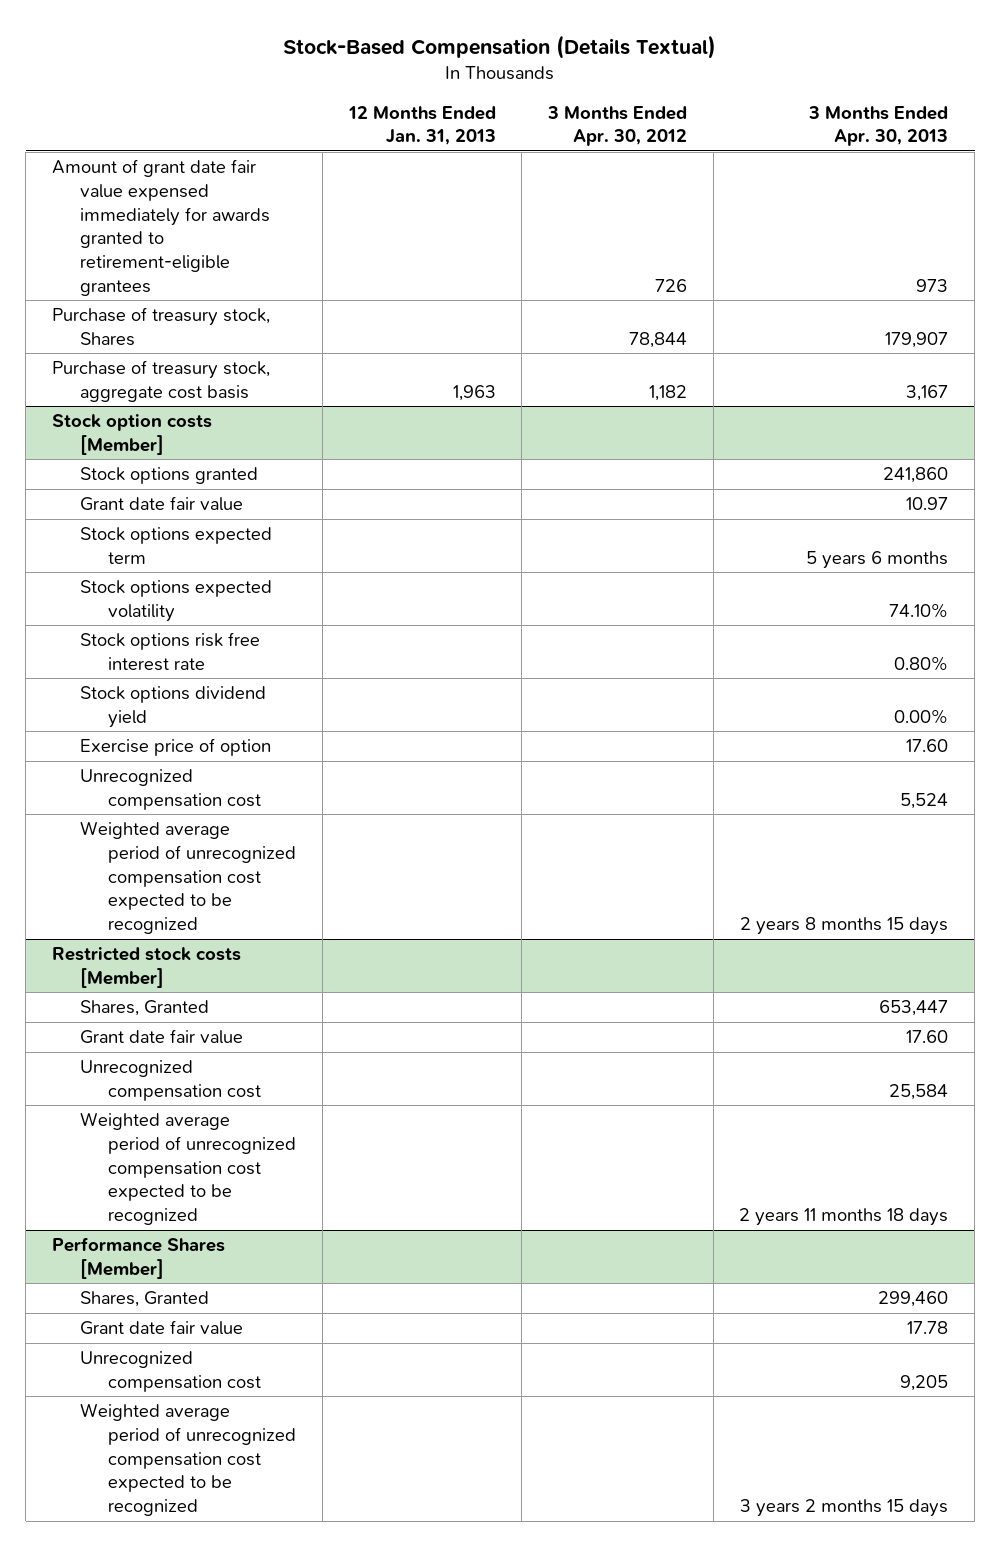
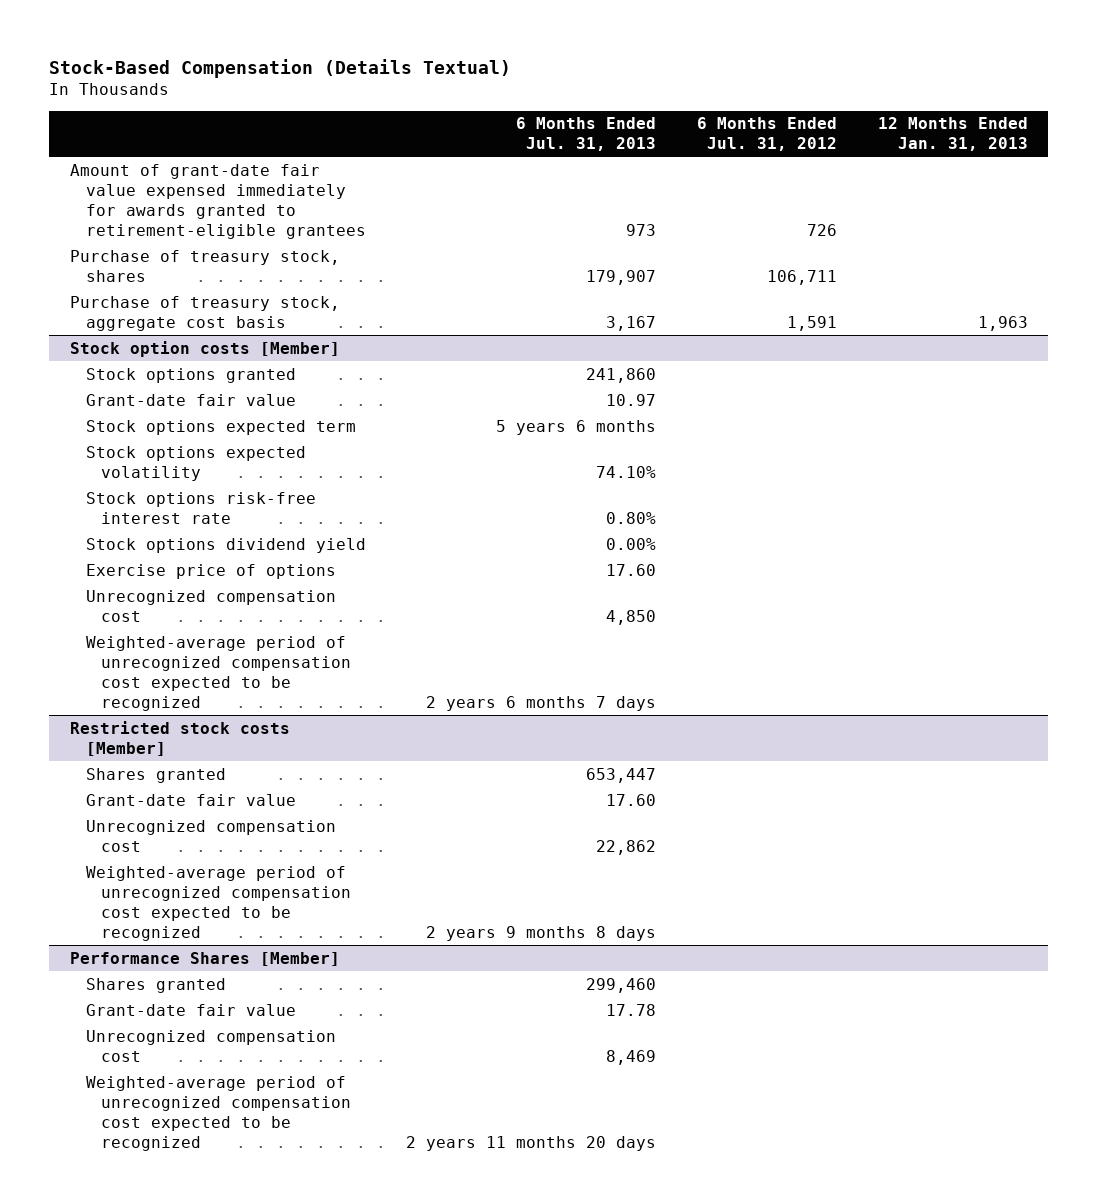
[547,105,688,147] 3 Months Ended Apr. 30, 2012 -> none
[808,105,949,147] 3 Months Ended Apr. 30, 2013 -> none
none -> [516,117,657,152] 6 Months Ended Jul. 31, 2013
none -> [697,117,838,152] 6 Months Ended Jul. 31, 2012
[52,159,271,296] Amount of grant date fair value expensed immediately for awards granted to retirement-eligible grantees -> [69,163,366,239] Amount of grant-date fair value expensed immediately for awards granted to retirement-eligible grantees
[52,307,271,346] Purchase of treasury stock, Shares -> [69,249,340,282] Purchase of treasury stock, shares
[80,496,244,512] Grant date fair value -> [85,393,296,406] Grant-date fair value
[80,632,261,671] Stock options risk free interest rate -> [85,491,316,524] Stock options risk-free interest rate
[80,738,272,757] Exercise price of option -> [85,563,336,579] Exercise price of options
[80,821,297,935] Weighted average period of unrecognized compensation cost expected to be recognized -> [85,635,352,711] Weighted-average period of unrecognized compensation cost expected to be recognized
[80,1000,210,1017] Shares, Granted -> [85,767,226,783] Shares granted
[80,1029,244,1045] Grant date fair value -> [85,793,296,806] Grant-date fair value
[80,1112,297,1226] Weighted average period of unrecognized compensation cost expected to be recognized -> [85,865,352,941] Weighted-average period of unrecognized compensation cost expected to be recognized
[80,1291,210,1308] Shares, Granted -> [85,977,226,993] Shares granted
[80,1320,244,1336] Grant date fair value -> [85,1003,296,1016] Grant-date fair value
[80,1403,297,1517] Weighted average period of unrecognized compensation cost expected to be recognized -> [85,1075,352,1151] Weighted-average period of unrecognized compensation cost expected to be recognized

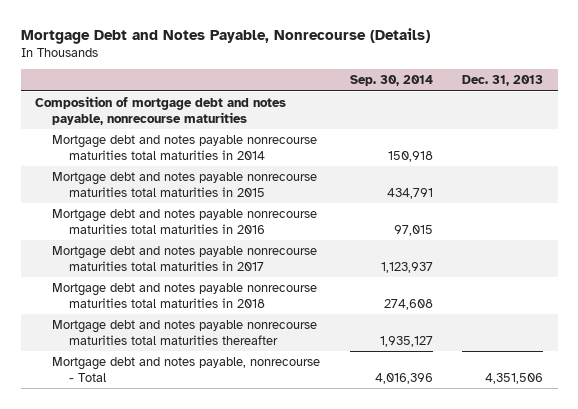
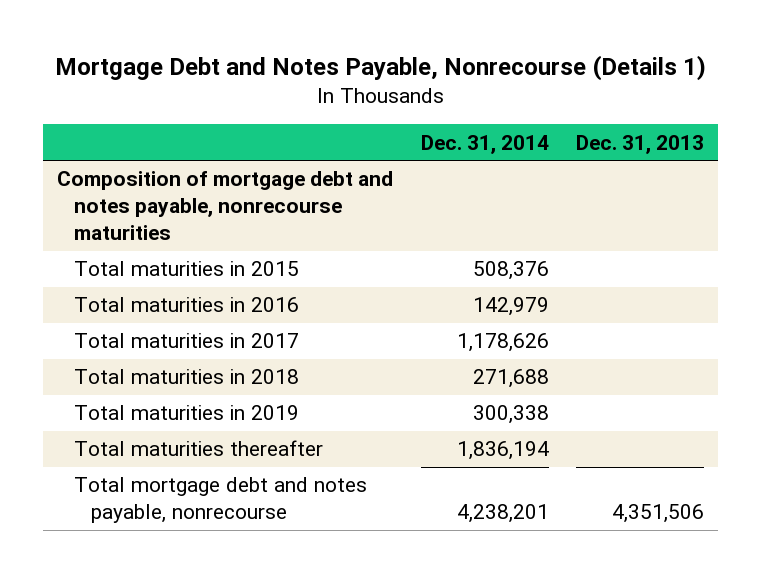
[20,28,430,45] Mortgage Debt and Notes Payable, Nonrecourse (Details) -> [54,55,706,82] Mortgage Debt and Notes Payable, Nonrecourse (Details 1)
[349,75,433,87] Sep. 30, 2014 -> none
none -> [420,134,549,154] Dec. 31, 2014
[52,134,318,160] Mortgage debt and notes payable nonrecourse maturities total maturities in 2014 -> [73,261,299,277] Total maturities in 2015
[52,171,318,197] Mortgage debt and notes payable nonrecourse maturities total maturities in 2015 -> [73,297,299,313] Total maturities in 2016
[52,208,318,234] Mortgage debt and notes payable nonrecourse maturities total maturities in 2016 -> [73,333,299,349] Total maturities in 2017
[52,245,318,271] Mortgage debt and notes payable nonrecourse maturities total maturities in 2017 -> [73,369,299,385] Total maturities in 2018
[52,282,318,308] Mortgage debt and notes payable nonrecourse maturities total maturities in 2018 -> [73,405,299,421] Total maturities in 2019
[52,319,318,345] Mortgage debt and notes payable nonrecourse maturities total maturities thereafter -> [73,440,323,457] Total maturities thereafter
[52,356,321,382] Mortgage debt and notes payable, nonrecourse - Total -> [73,477,367,524] Total mortgage debt and notes payable, nonrecourse

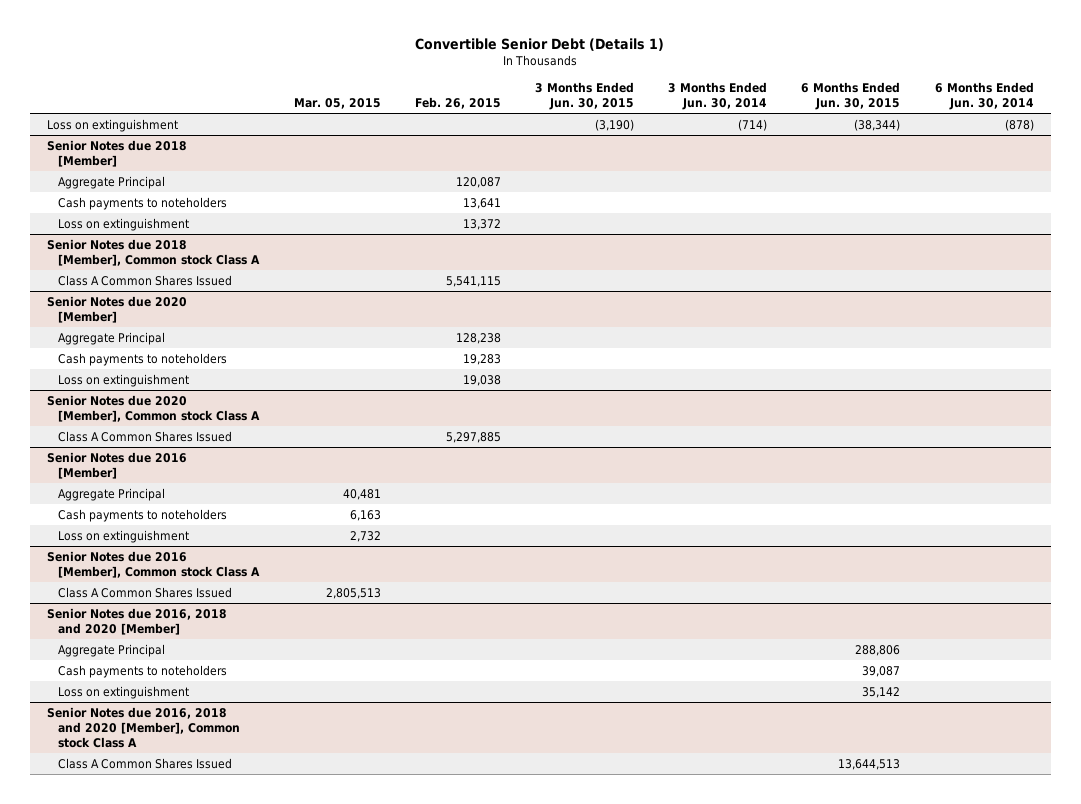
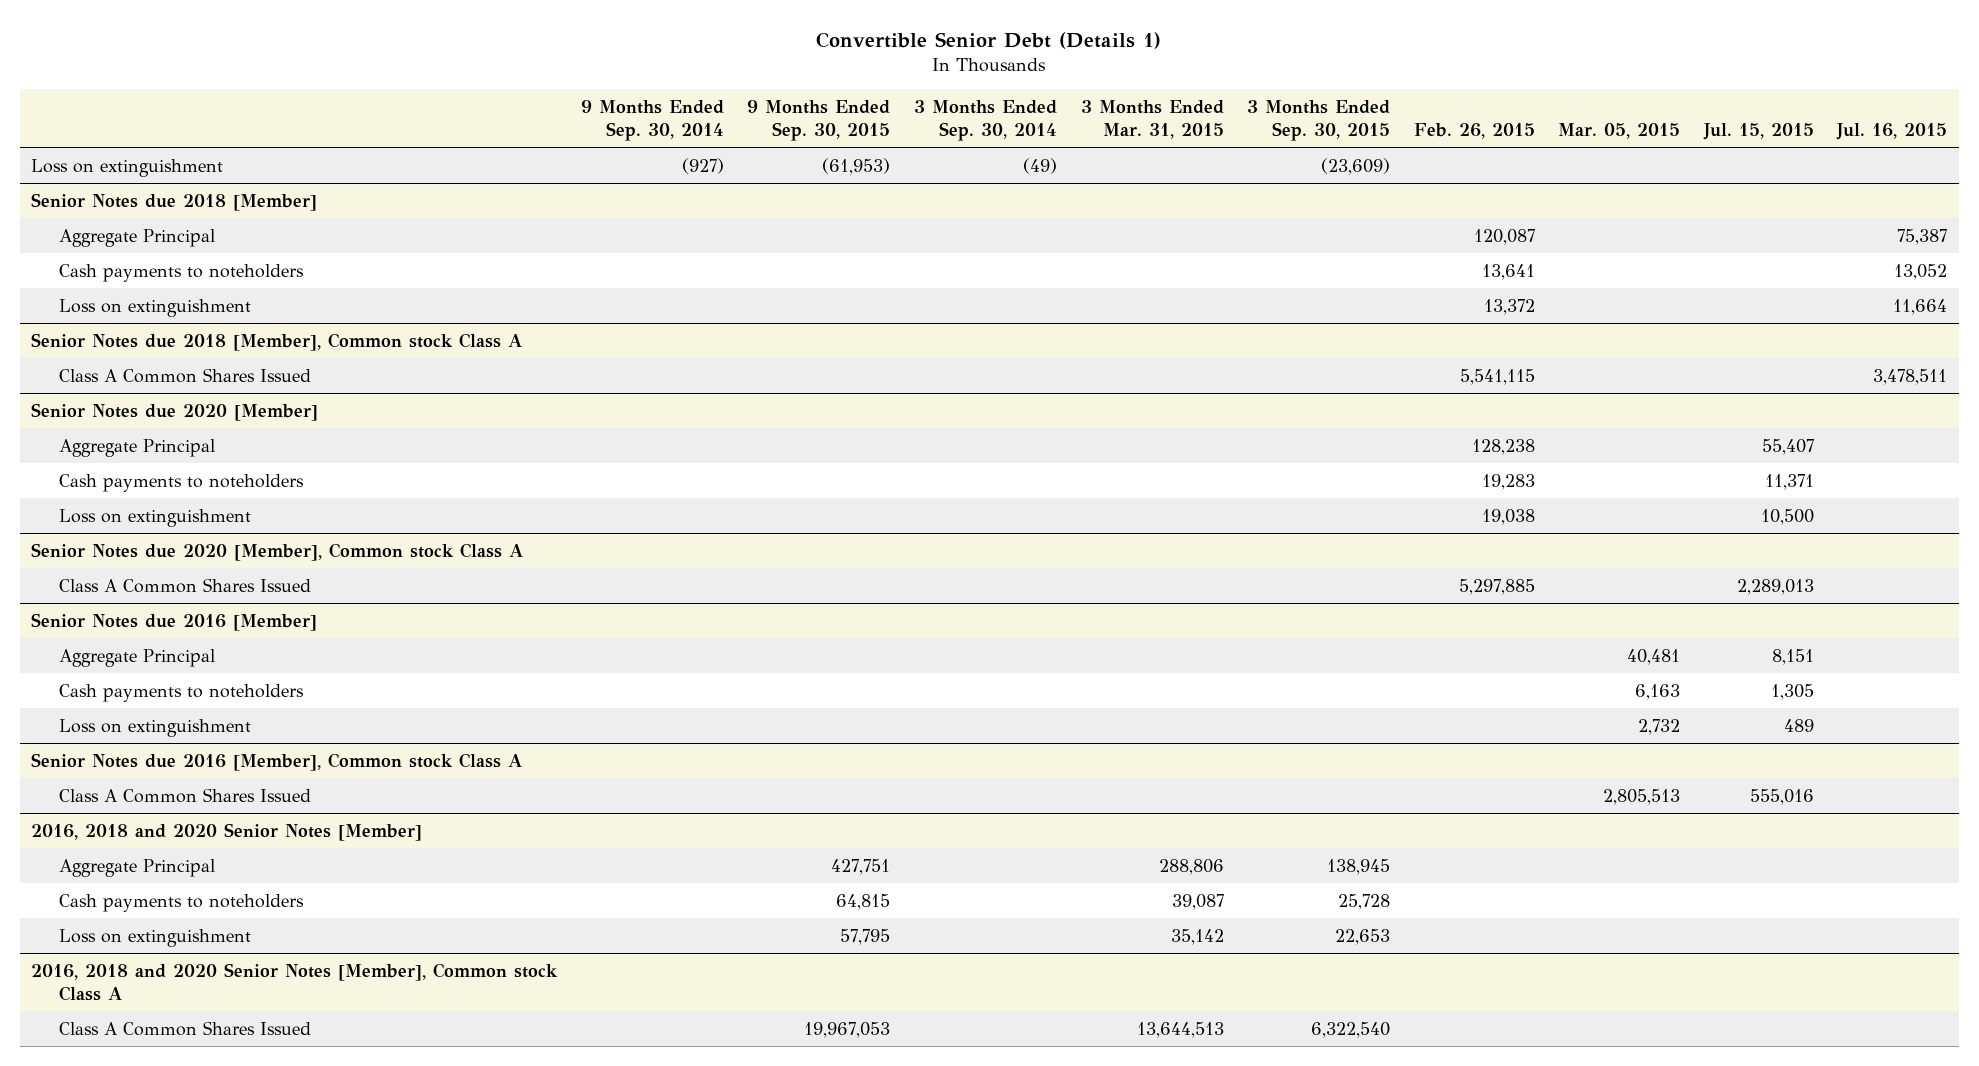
[534,82,634,111] 3 Months Ended Jun. 30, 2015 -> none
[668,82,768,111] 3 Months Ended Jun. 30, 2014 -> none
[801,82,901,111] 6 Months Ended Jun. 30, 2015 -> none
[934,82,1034,111] 6 Months Ended Jun. 30, 2014 -> none
none -> [580,99,724,141] 9 Months Ended Sep. 30, 2014
none -> [747,99,891,141] 9 Months Ended Sep. 30, 2015
none -> [913,99,1057,141] 3 Months Ended Sep. 30, 2014
none -> [1080,99,1224,139] 3 Months Ended Mar. 31, 2015
none -> [1247,99,1391,141] 3 Months Ended Sep. 30, 2015
none -> [1702,122,1814,140] Jul. 15, 2015
none -> [1836,122,1948,140] Jul. 16, 2015
[47,607,228,635] Senior Notes due 2016, 2018 and 2020 [Member] -> [31,822,423,841] 2016, 2018 and 2020 Senior Notes [Member]
[47,706,241,748] Senior Notes due 2016, 2018 and 2020 [Member], Common stock Class A -> [31,962,559,1001] 2016, 2018 and 2020 Senior Notes [Member], Common stock Class A

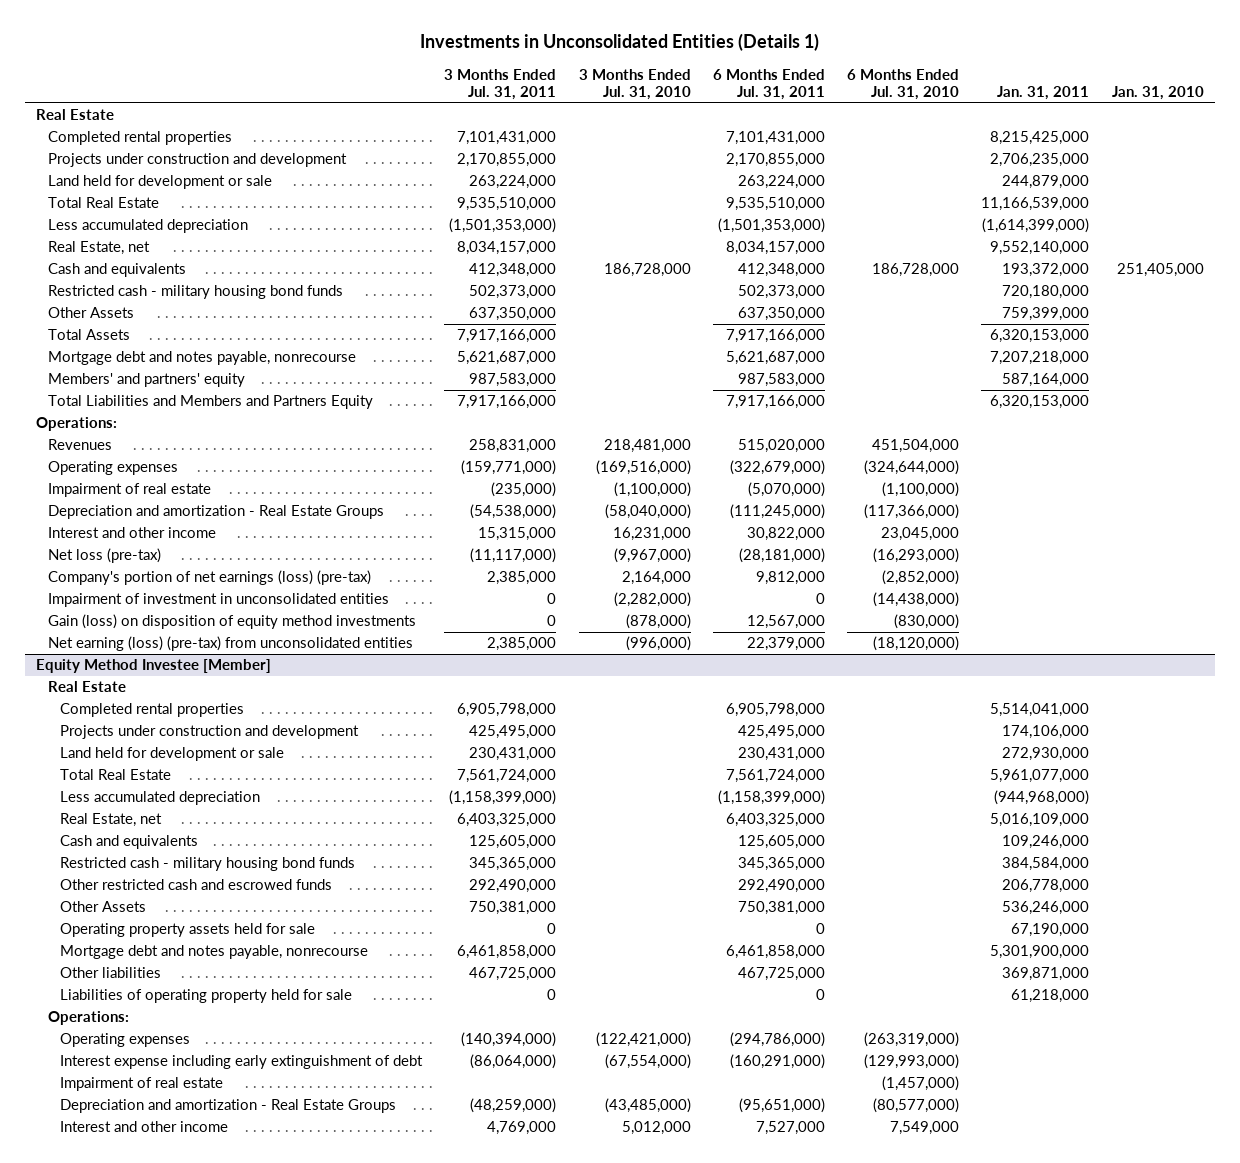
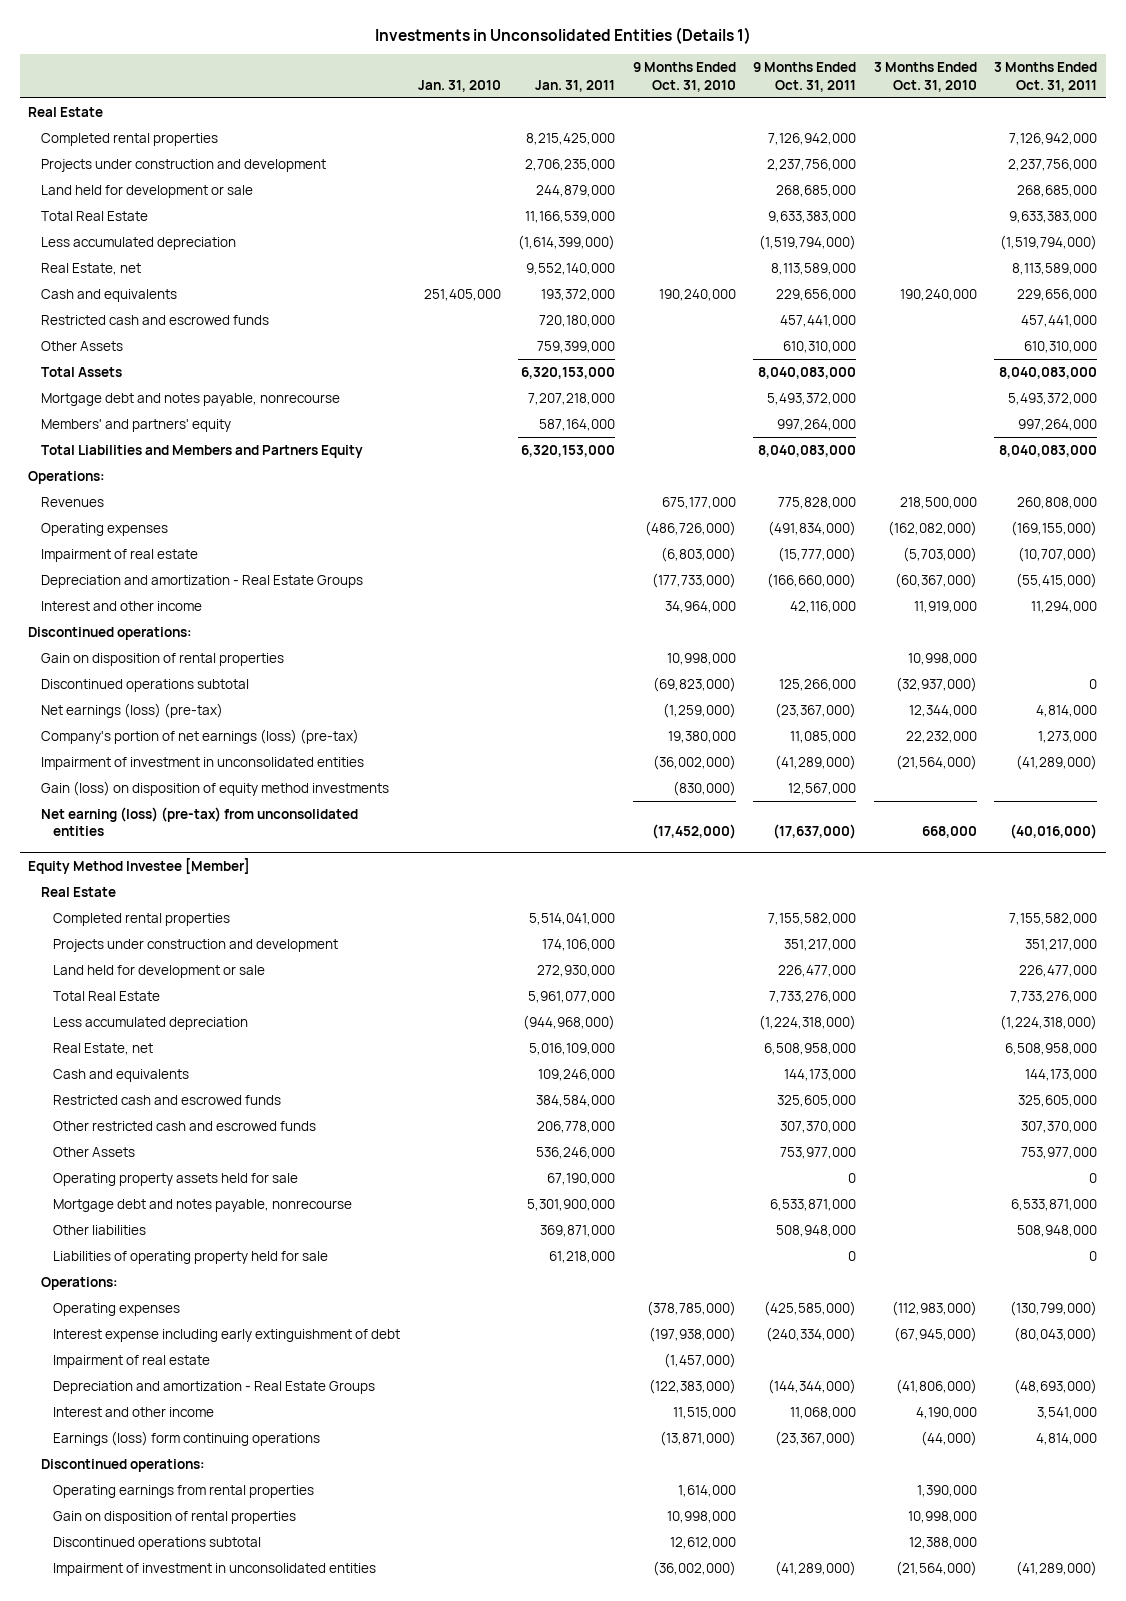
[444,68,557,101] 3 Months Ended Jul. 31, 2011 -> none
[578,68,691,101] 3 Months Ended Jul. 31, 2010 -> none
[712,68,825,101] 6 Months Ended Jul. 31, 2011 -> none
[847,68,960,101] 6 Months Ended Jul. 31, 2010 -> none
none -> [632,62,736,92] 9 Months Ended Oct. 31, 2010
none -> [753,62,857,92] 9 Months Ended Oct. 31, 2011
none -> [873,62,977,92] 3 Months Ended Oct. 31, 2010
none -> [994,62,1098,92] 3 Months Ended Oct. 31, 2011
[48,285,344,300] Restricted cash - military housing bond funds -> [40,314,269,325] Restricted cash and escrowed funds
none -> [28,626,193,640] Discontinued operations:
none -> [40,652,284,666] Gain on disposition of rental properties
none -> [40,678,249,692] Discontinued operations subtotal
[48,548,162,564] Net loss (pre-tax) -> [40,702,223,718] Net earnings (loss) (pre-tax)
[59,857,355,872] Restricted cash - military housing bond funds -> [52,1094,281,1105] Restricted cash and escrowed funds
none -> [52,1430,320,1446] Earnings (loss) form continuing operations
none -> [40,1458,205,1472] Discontinued operations:
none -> [52,1484,314,1498] Operating earnings from rental properties
none -> [52,1510,296,1524] Gain on disposition of rental properties
none -> [52,1536,261,1550] Discontinued operations subtotal
none -> [52,1562,376,1576] Impairment of investment in unconsolidated entities

